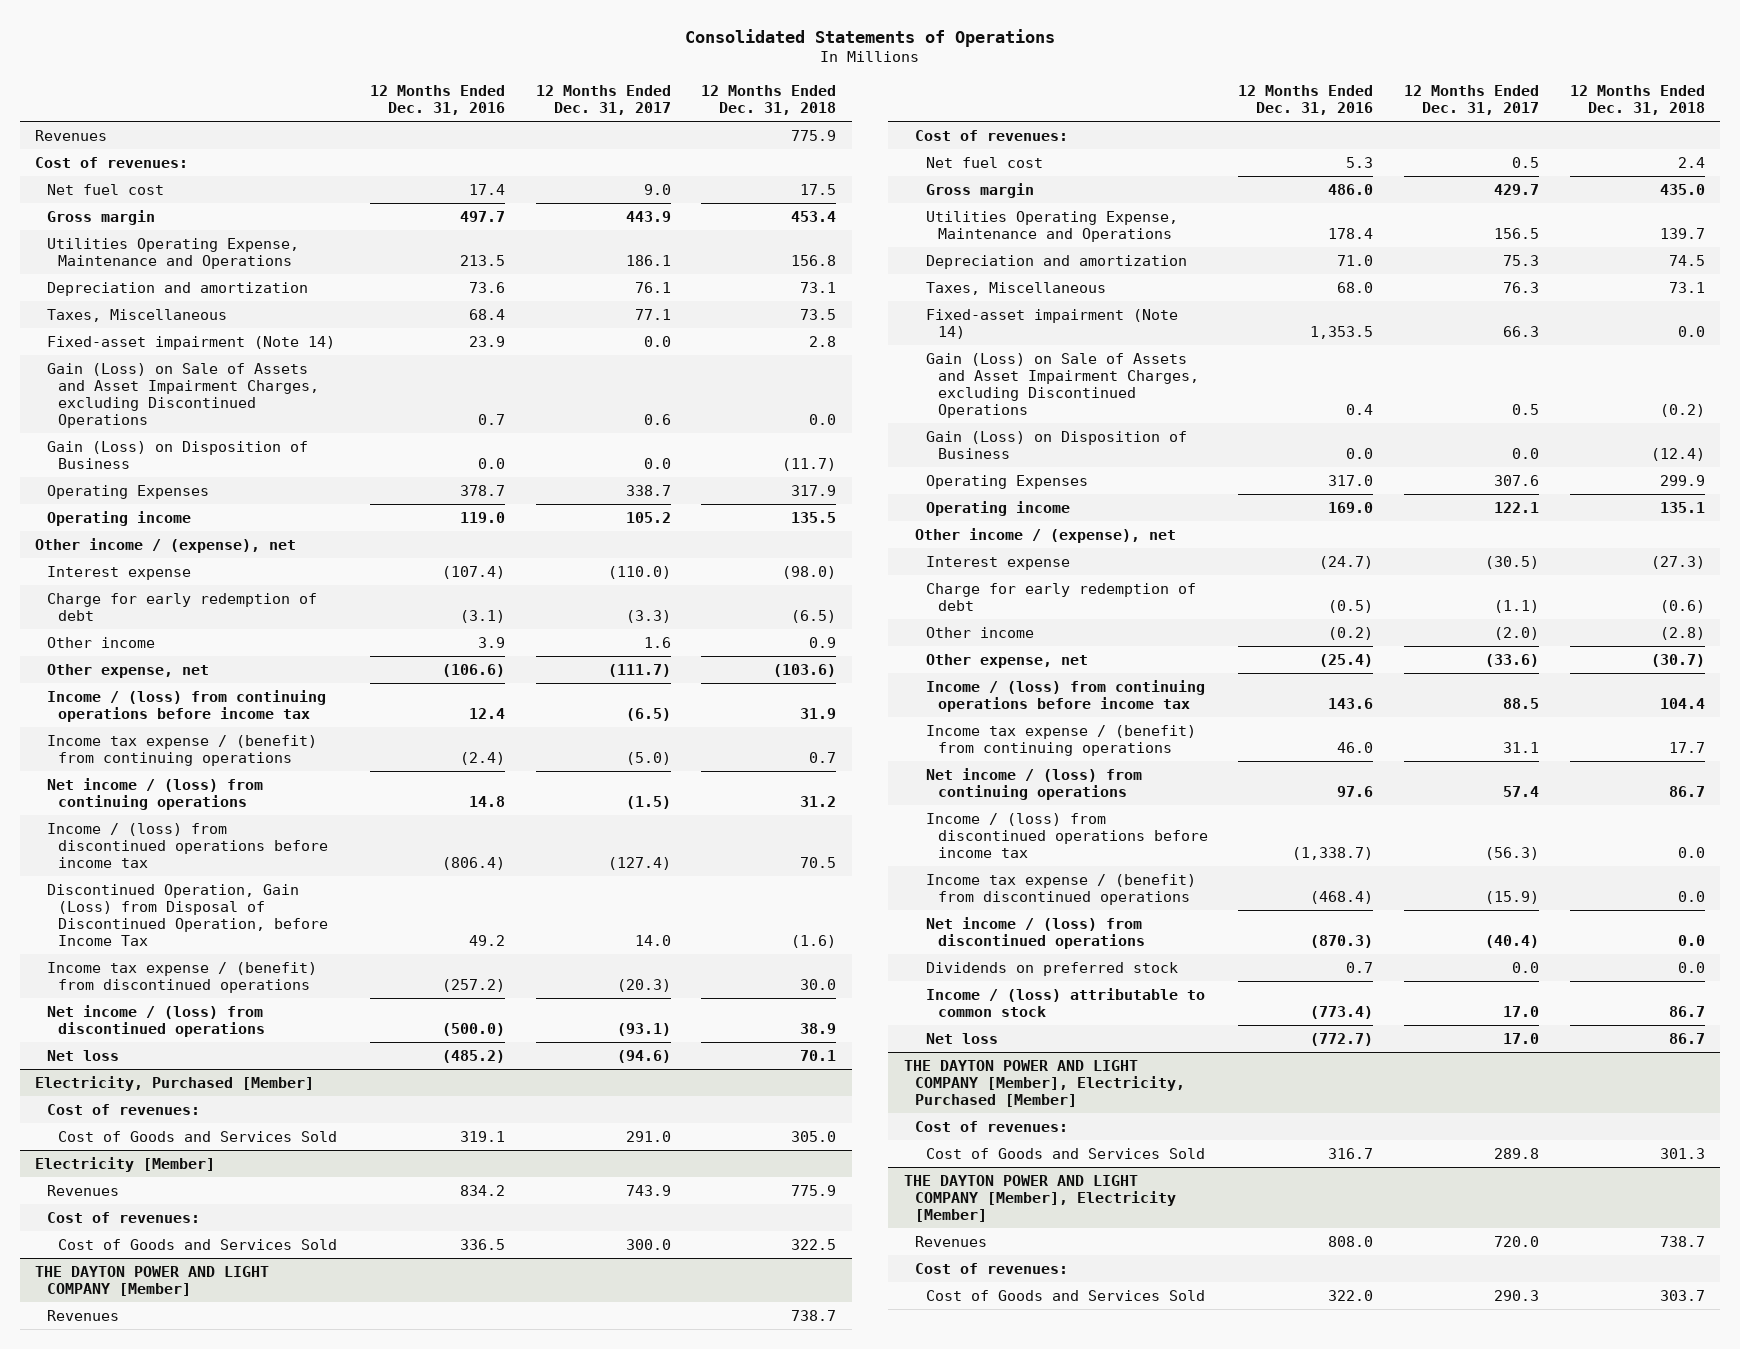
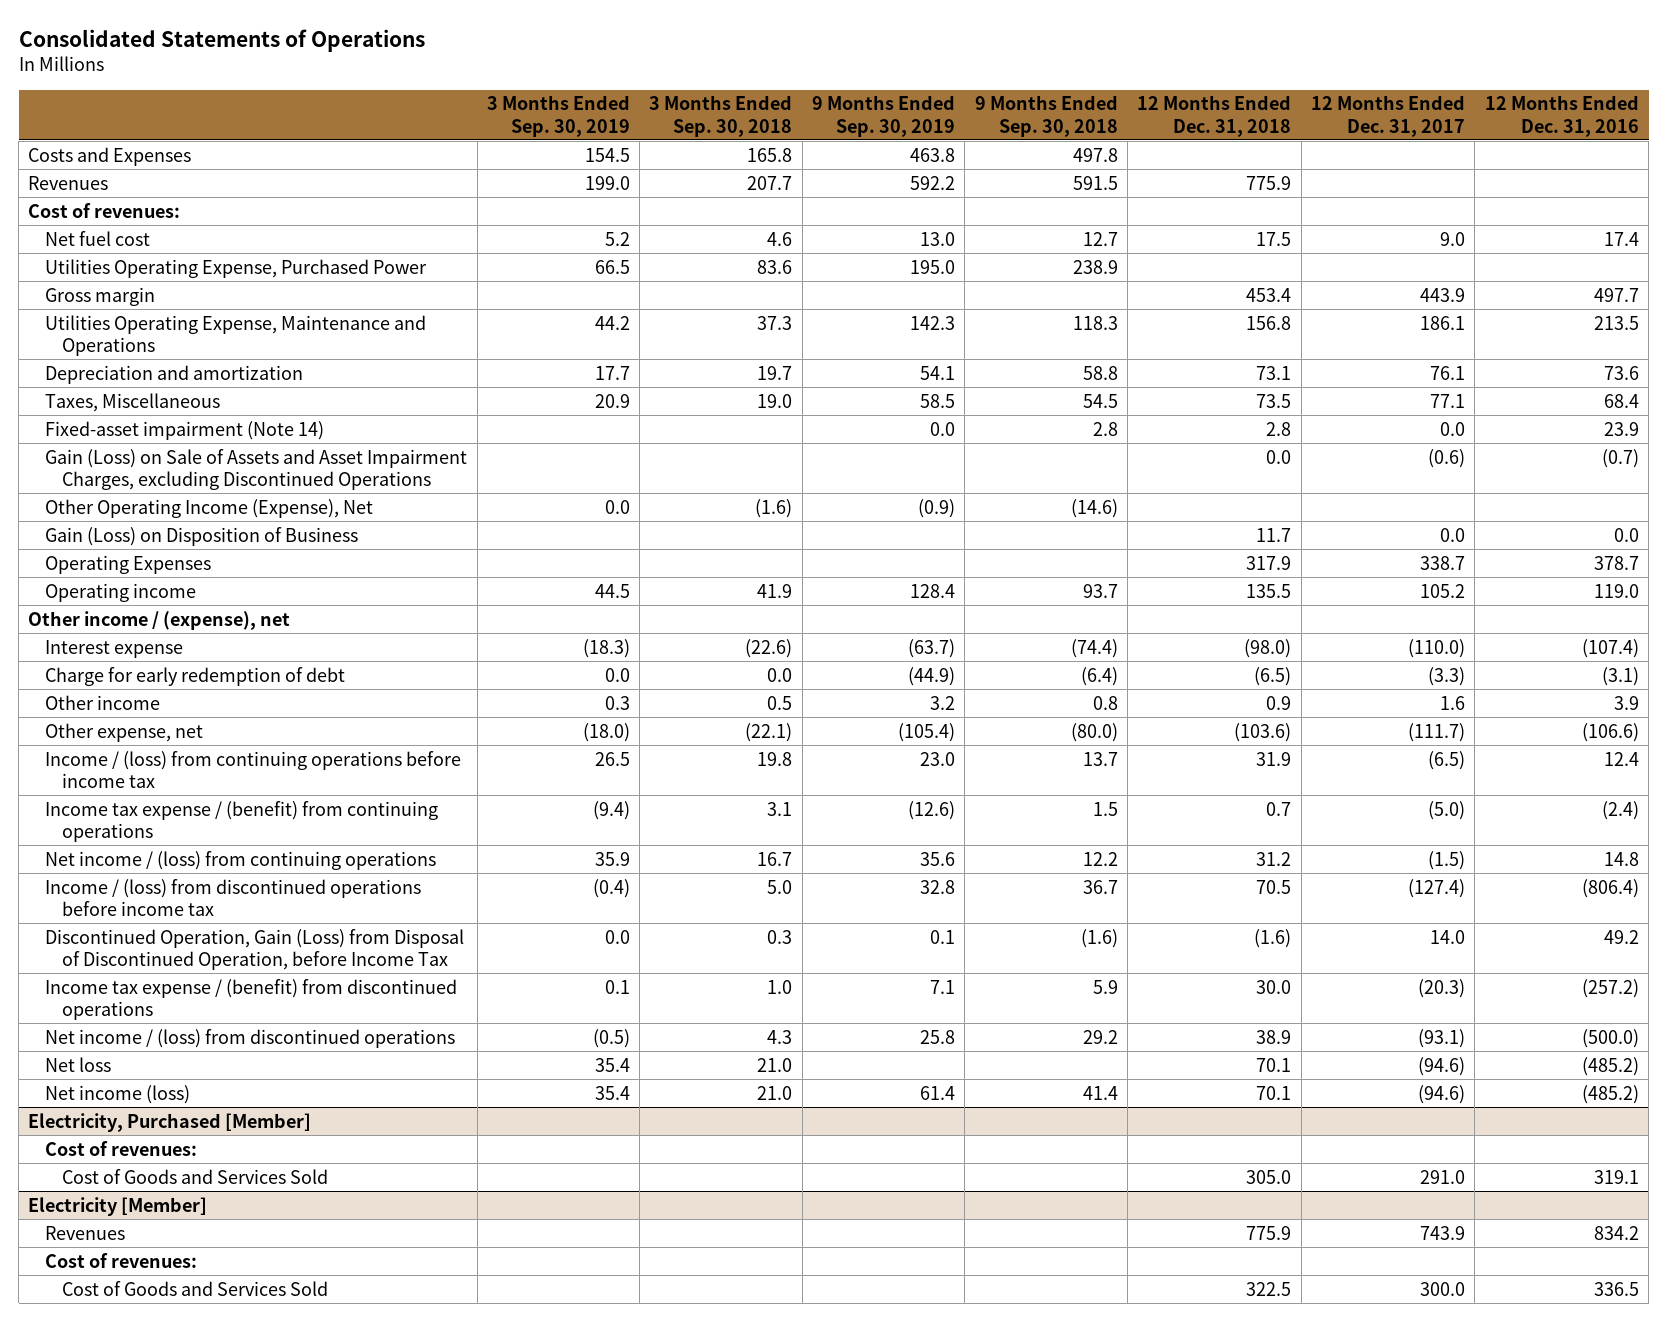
none -> [486,95,630,137] 3 Months Ended Sep. 30, 2019
none -> [649,95,793,137] 3 Months Ended Sep. 30, 2018
none -> [812,95,956,137] 9 Months Ended Sep. 30, 2019
none -> [974,95,1118,137] 9 Months Ended Sep. 30, 2018
none -> [28,146,192,166] Costs and Expenses
none -> [45,258,428,278] Utilities Operating Expense, Purchased Power
[477,414,505,426] 0.7 -> [1601,448,1639,468] (0.7)
[643,414,671,426] 0.6 -> [1428,448,1466,468] (0.6)
none -> [45,498,374,518] Other Operating Income (Expense), Net
[782,457,837,471] (11.7) -> [1256,527,1292,542] 11.7
none -> [45,1084,191,1104] Net income (loss)
[35,1265,270,1296] THE DAYTON POWER AND LIGHT COMPANY [Member] -> none
[46,1309,119,1321] Revenues -> none
[914,129,1068,141] Cost of revenues: -> none
[926,156,1044,168] Net fuel cost -> none
[926,182,1035,198] Gross margin -> none
[926,210,1179,242] Utilities Operating Expense, Maintenance and Operations -> none
[926,254,1188,269] Depreciation and amortization -> none
[926,281,1107,295] Taxes, Miscellaneous -> none
[926,308,1179,339] Fixed-asset impairment (Note 14) -> none
[926,352,1199,419] Gain (Loss) on Sale of Assets and Asset Impairment Charges, excluding Discontinued Operations -> none
[926,430,1188,459] Gain (Loss) on Disposition of Business -> none
[926,474,1089,489] Operating Expenses -> none
[926,500,1071,516] Operating income -> none
[914,527,1176,543] Other income / (expense), net -> none
[926,555,1071,570] Interest expense -> none
[926,582,1197,611] Charge for early redemption of debt -> none
[926,626,1035,638] Other income -> none
[926,653,1089,668] Other expense, net -> none
[926,679,1206,712] Income / (loss) from continuing operations before income tax -> none
[926,724,1197,756] Income tax expense / (benefit) from continuing operations -> none
[926,767,1143,800] Net income / (loss) from continuing operations -> none
[926,812,1208,858] Income / (loss) from discontinued operations before income tax -> none
[926,873,1197,905] Income tax expense / (benefit) from discontinued operations -> none
[926,916,1145,949] Net income / (loss) from discontinued operations -> none
[926,961,1179,976] Dividends on preferred stock -> none
[926,987,1206,1017] Income / (loss) attributable to common stock -> none
[926,1032,999,1044] Net loss -> none
[903,1059,1185,1107] THE DAYTON POWER AND LIGHT COMPANY [Member], Electricity, Purchased [Member] -> none
[914,1120,1068,1132] Cost of revenues: -> none
[926,1147,1206,1159] Cost of Goods and Services Sold -> none
[903,1174,1176,1222] THE DAYTON POWER AND LIGHT COMPANY [Member], Electricity [Member] -> none
[914,1235,987,1247] Revenues -> none
[914,1262,1068,1274] Cost of revenues: -> none
[926,1289,1206,1301] Cost of Goods and Services Sold -> none

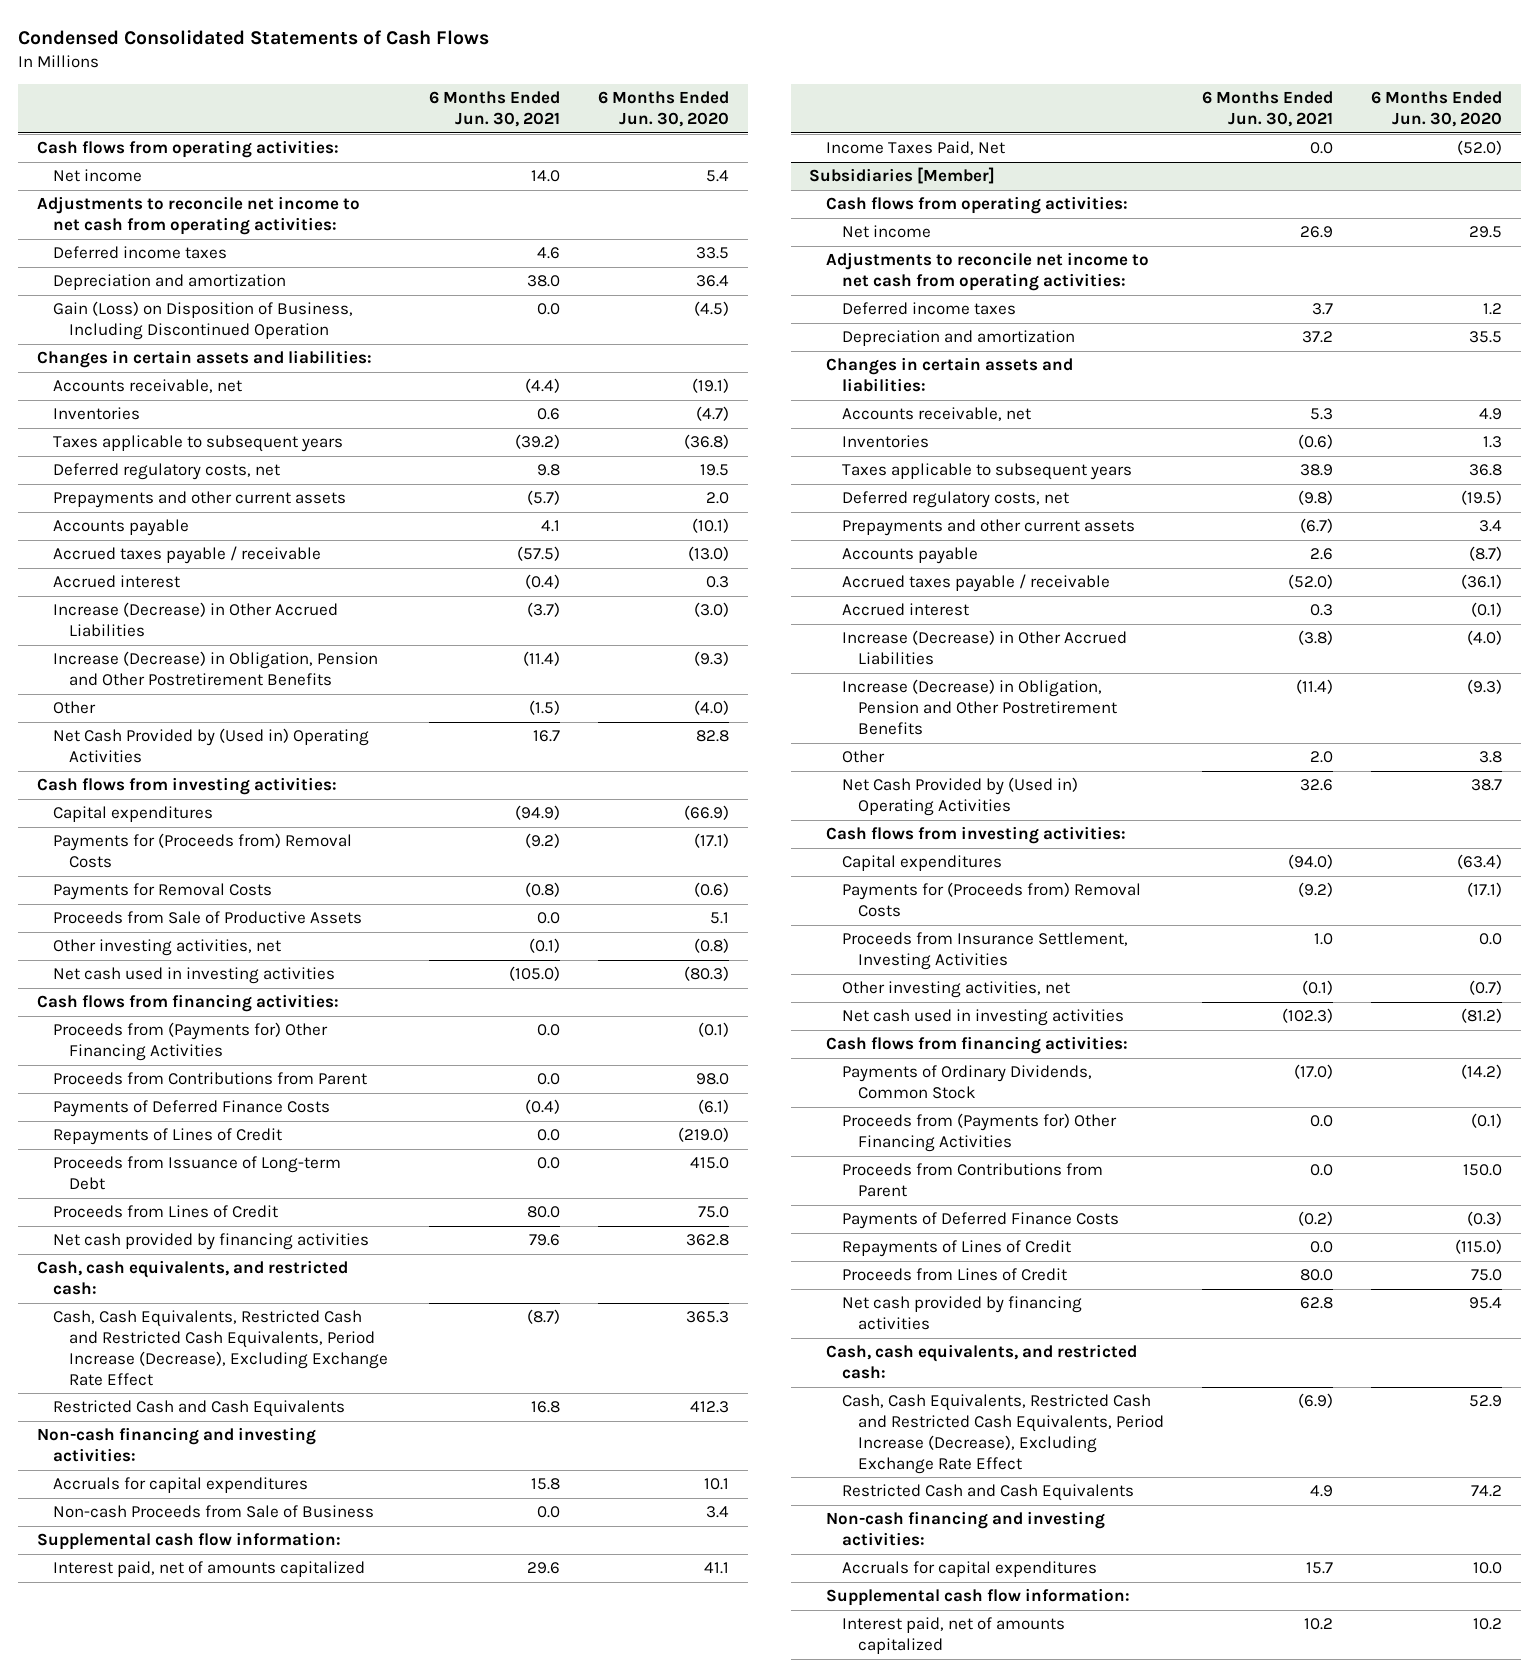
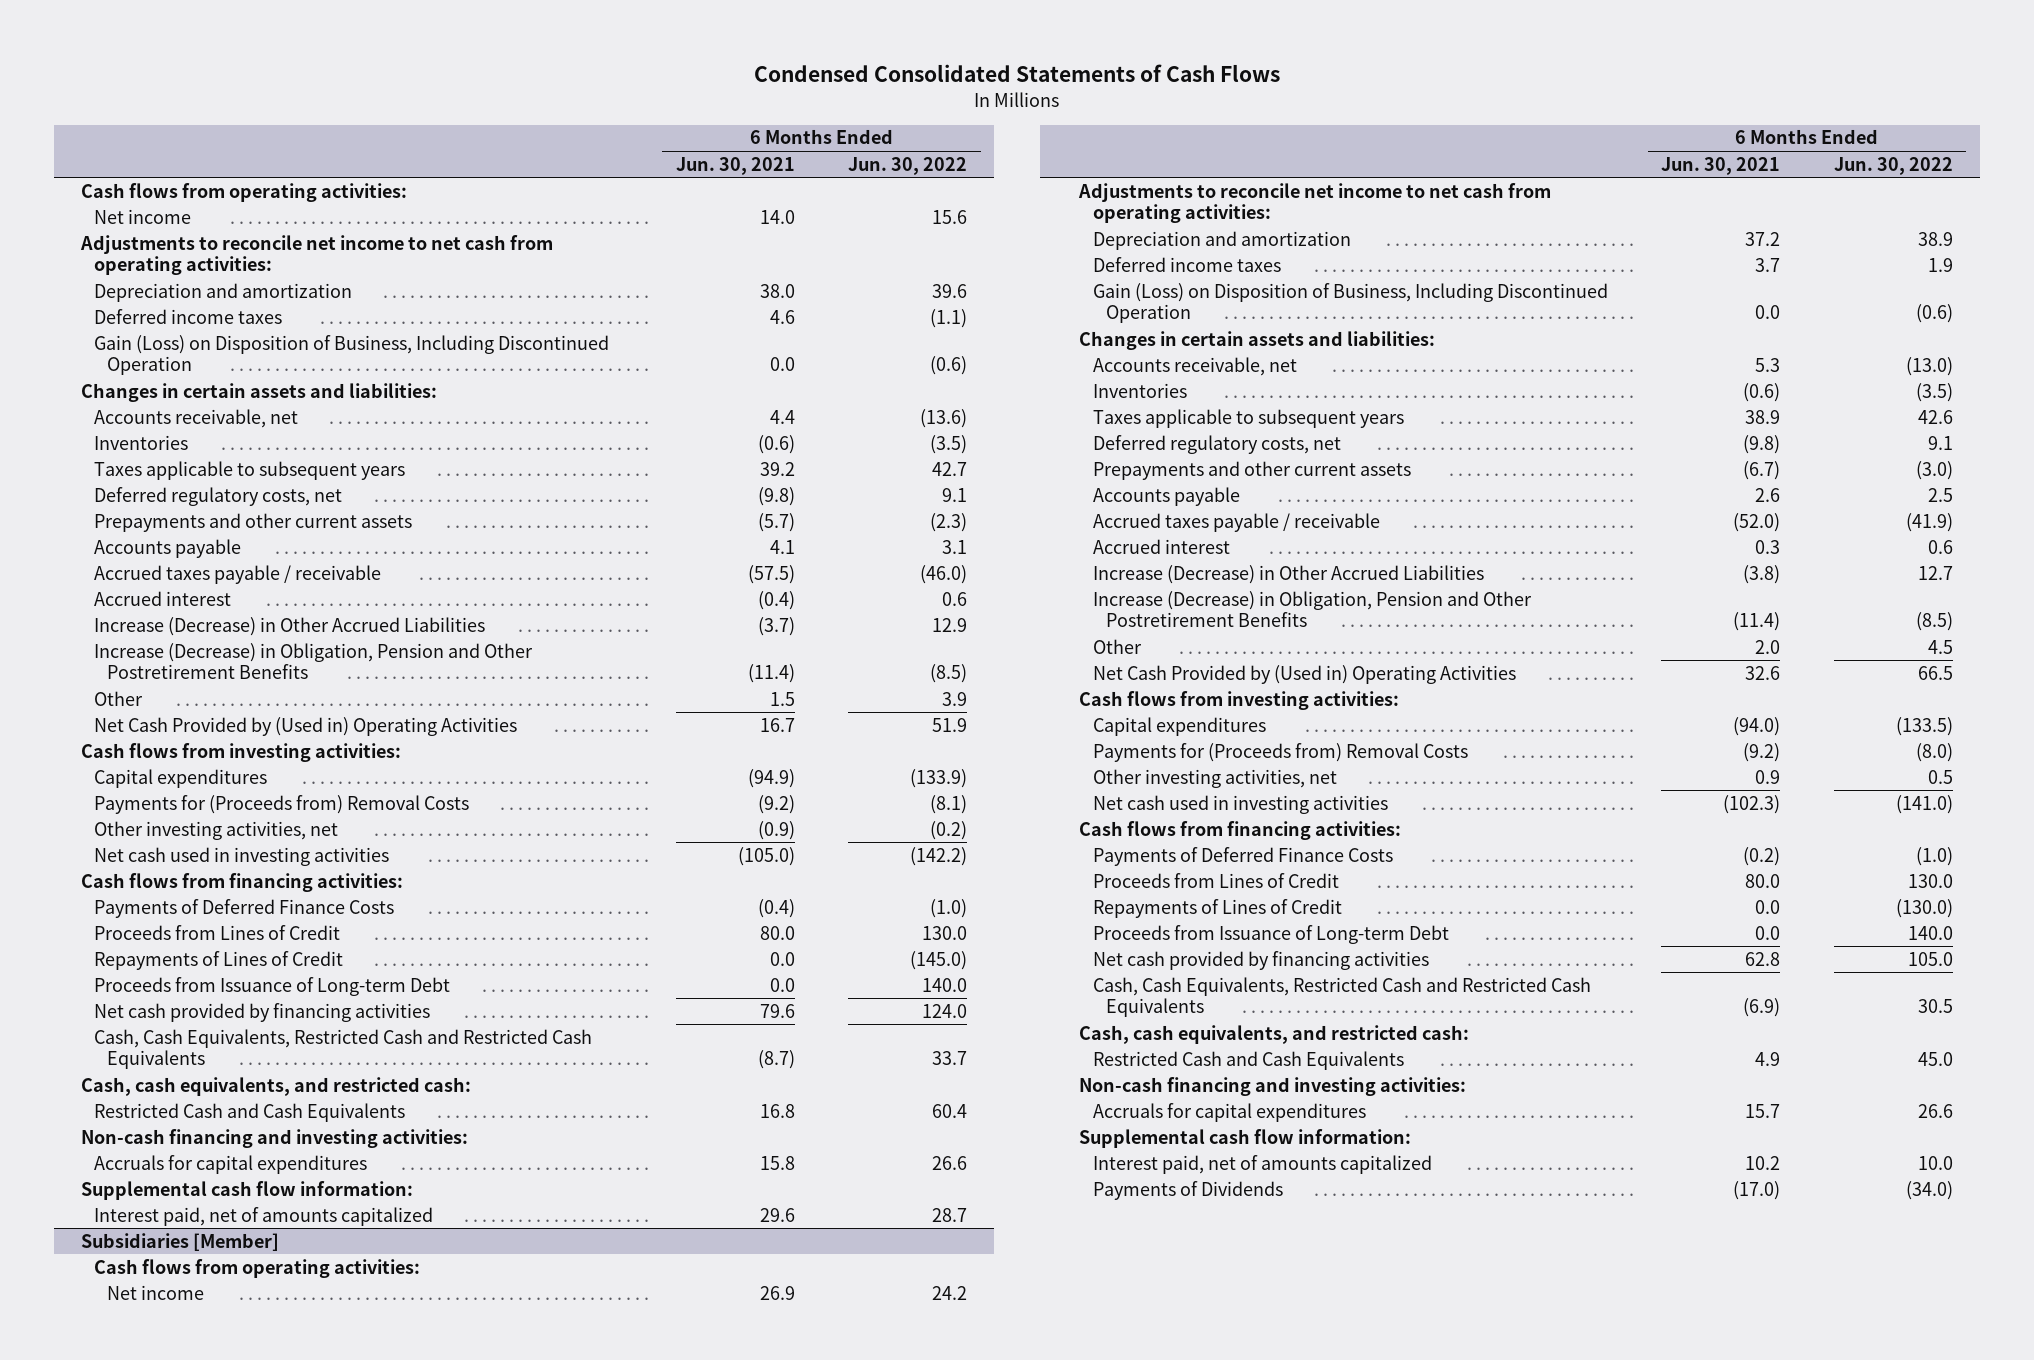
[598,91,730,127] 6 Months Ended Jun. 30, 2020 -> none
none -> [848,156,968,175] Jun. 30, 2022
[53,246,228,260] Deferred income taxes -> [94,308,283,324] Deferred income taxes
[525,378,561,394] (4.4) -> [769,409,795,424] 4.4
[537,408,561,421] 0.6 -> [757,434,795,454] (0.6)
[515,434,561,450] (39.2) -> [759,461,795,476] 39.2
[537,464,561,477] 9.8 -> [757,486,795,506] (9.8)
[529,700,561,716] (1.5) -> [769,691,795,706] 1.5
[53,883,273,901] Payments for Removal Costs -> none
[53,911,363,925] Proceeds from Sale of Productive Assets -> none
[529,938,561,954] (0.1) -> [757,820,795,840] (0.9)
[53,1022,329,1062] Proceeds from (Payments for) Other Financing Activities -> none
[53,1072,368,1086] Proceeds from Contributions from Parent -> none
[53,1205,279,1219] Proceeds from Lines of Credit -> [94,924,341,940] Proceeds from Lines of Credit
none -> [94,1028,593,1070] Cash, Cash Equivalents, Restricted Cash and Restricted Cash Equivalents
[53,1310,389,1386] Cash, Cash Equivalents, Restricted Cash and Restricted Cash Equivalents, Period Increase (Decrease), Excluding Exchange Rate Effect -> none
[53,1505,375,1519] Non-cash Proceeds from Sale of Business -> none
[825,141,1005,156] Income Taxes Paid, Net -> none
[842,302,1017,316] Deferred income taxes -> [1092,256,1281,272] Deferred income taxes
none -> [1092,282,1608,324] Gain (Loss) on Disposition of Business, Including Discontinued Operation
[842,932,1129,971] Proceeds from Insurance Settlement, Investing Activities -> none
[1302,980,1334,996] (0.1) -> [1755,769,1781,784] 0.9
[842,1065,1093,1100] Payments of Ordinary Dividends, Common Stock -> none
[842,1113,1118,1153] Proceeds from (Payments for) Other Financing Activities -> none
[842,1163,1104,1198] Proceeds from Contributions from Parent -> none
[842,1240,1072,1258] Repayments of Lines of Credit -> [1092,898,1342,918] Repayments of Lines of Credit
none -> [1092,924,1449,944] Proceeds from Issuance of Long-term Debt
none -> [1092,976,1591,1018] Cash, Cash Equivalents, Restricted Cash and Restricted Cash Equivalents
[842,1394,1165,1474] Cash, Cash Equivalents, Restricted Cash and Restricted Cash Equivalents, Period Increase (Decrease), Excluding Exchange Rate Effect -> none
none -> [1092,1180,1283,1200] Payments of Dividends

